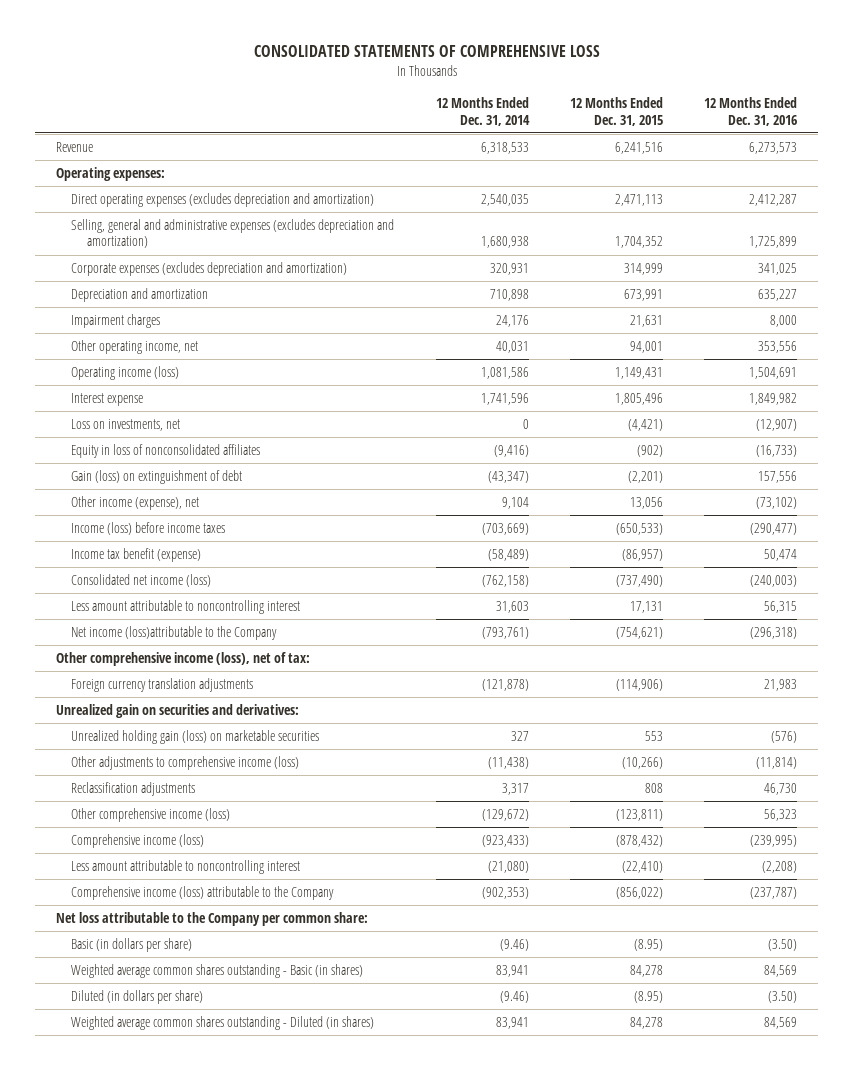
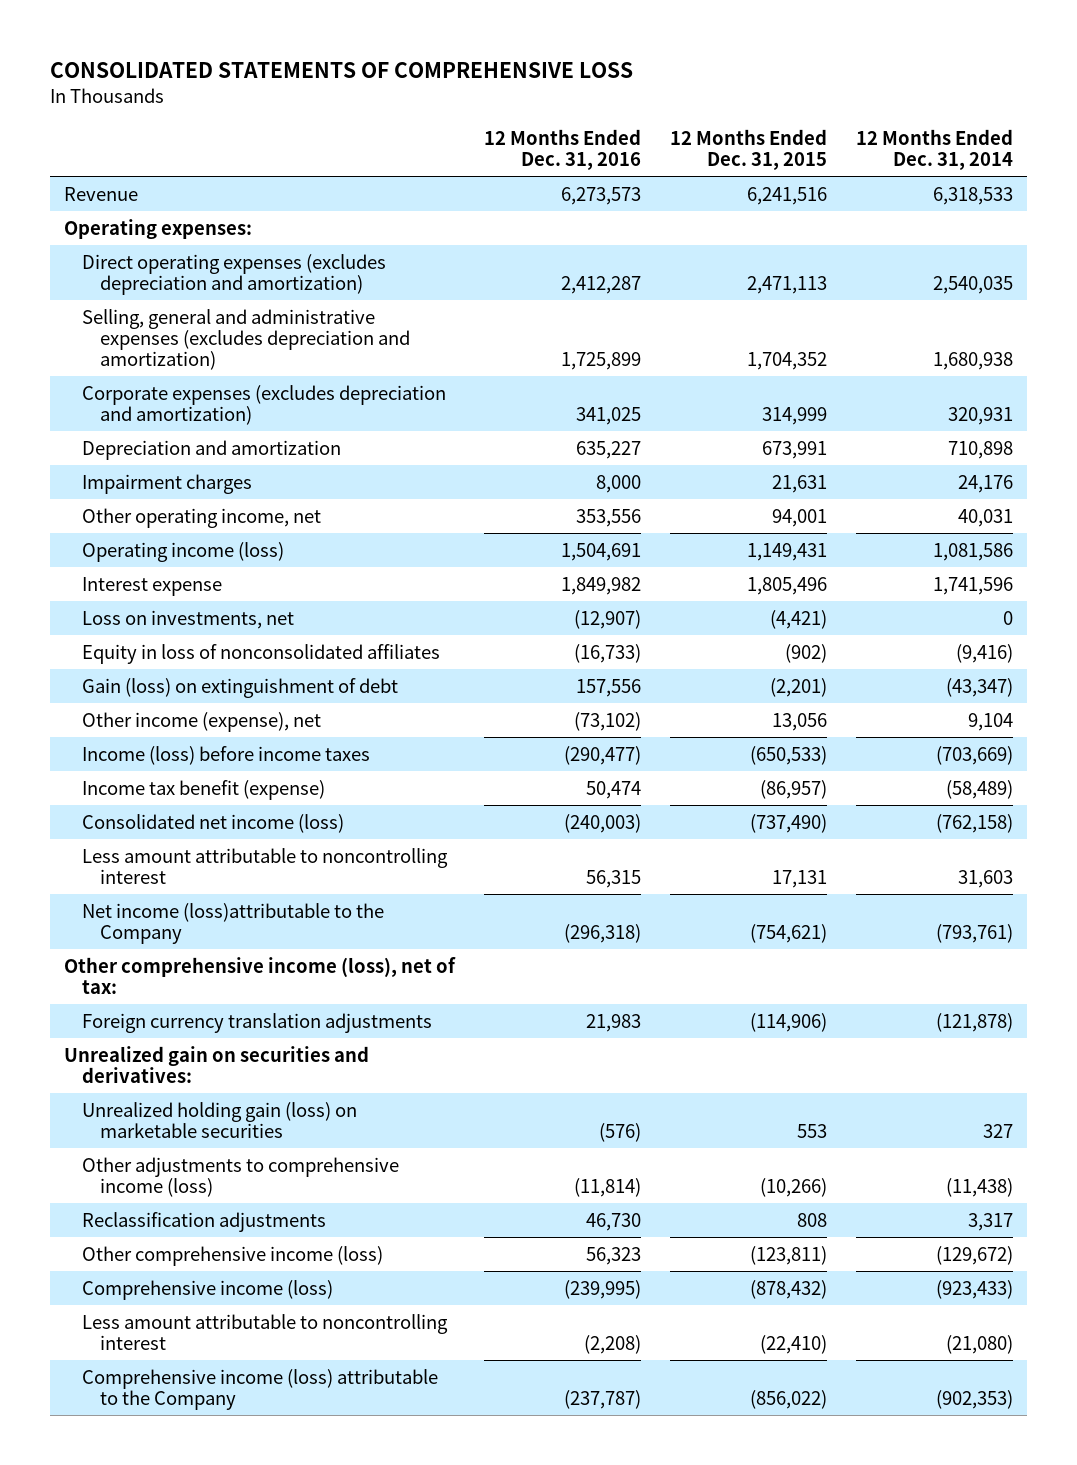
[56,912,369,927] Net loss attributable to the Company per common share: -> none
[71,938,193,953] Basic (in dollars per share) -> none
[71,964,364,979] Weighted average common shares outstanding - Basic (in shares) -> none
[71,990,204,1005] Diluted (in dollars per share) -> none
[71,1016,375,1031] Weighted average common shares outstanding - Diluted (in shares) -> none

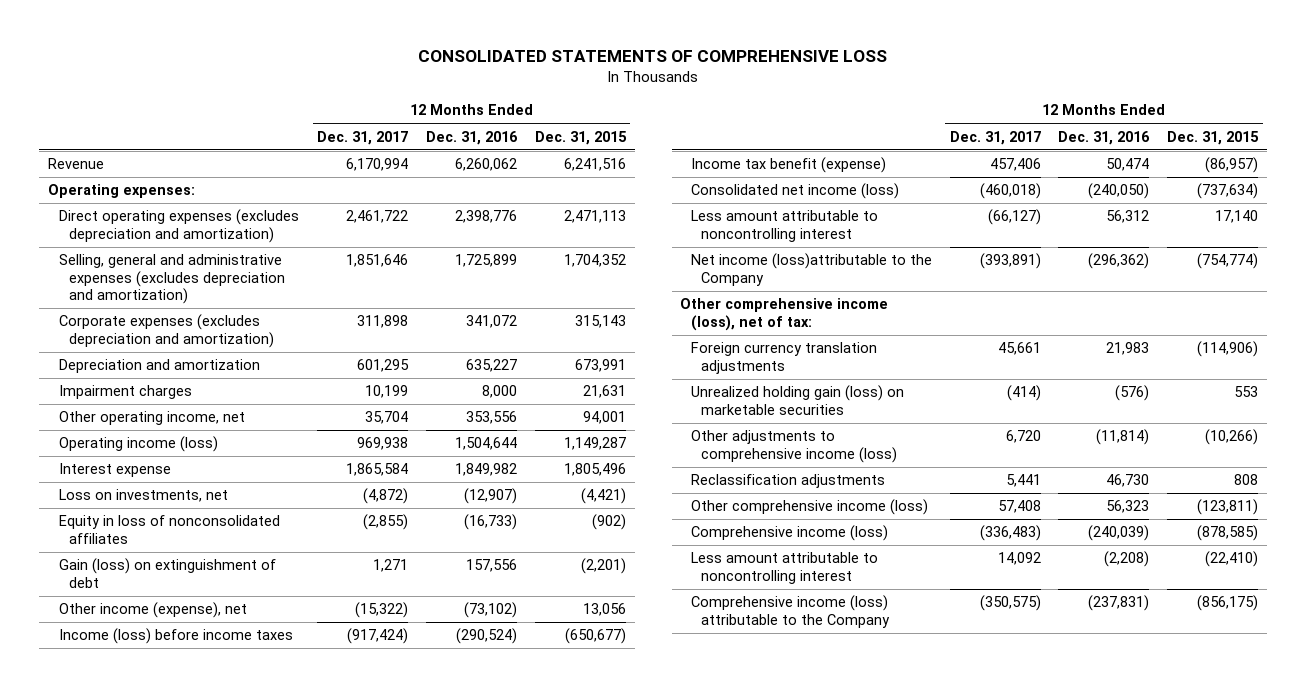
[855,128,1013,170] 12 Months Ended Dec. 31, 2014 -> none
none -> [317,130,409,145] Dec. 31, 2017
[561,186,642,205] 6,273,573 -> [455,158,518,172] 6,260,062
[561,275,642,294] 2,412,287 -> [455,210,518,224] 2,398,776
[576,406,642,425] 341,025 -> [466,315,518,329] 341,072
[761,406,827,425] 314,999 -> [574,315,626,329] 315,143
[561,542,642,561] 1,504,691 -> [455,437,518,451] 1,504,644
[746,542,827,561] 1,149,431 -> [563,437,626,451] 1,149,287
[564,745,642,765] (290,477) -> [456,628,518,645] (290,524)
[749,745,827,765] (650,533) -> [564,628,626,645] (650,677)
[564,813,642,833] (240,003) -> [1088,183,1150,200] (240,050)
[749,813,827,833] (737,490) -> [1197,183,1259,200] (737,634)
[586,869,642,888] 56,315 -> [1106,210,1150,224] 56,312
[771,869,827,888] 17,131 -> [1215,210,1259,224] 17,140
[564,923,642,943] (296,318) -> [1088,253,1150,270] (296,362)
[749,923,827,943] (754,621) -> [1197,253,1259,270] (754,774)
[64,1045,370,1083] Unrealized gain on securities and derivatives: -> none
[564,1279,642,1299] (239,995) -> [1088,525,1150,542] (240,039)
[749,1279,827,1299] (878,432) -> [1197,525,1259,542] (878,585)
[564,1389,642,1409] (237,787) -> [1088,595,1150,612] (237,831)
[749,1389,827,1409] (856,022) -> [1197,595,1259,612] (856,175)

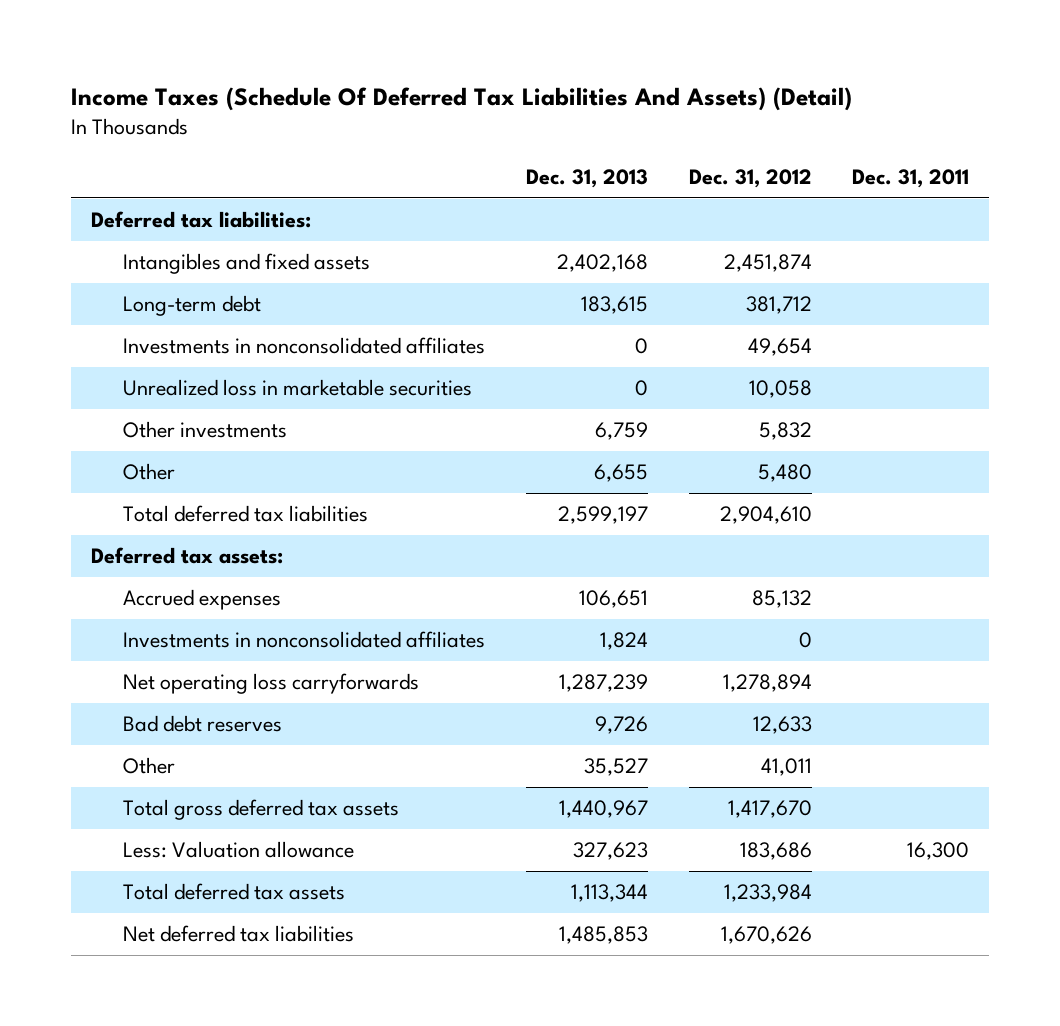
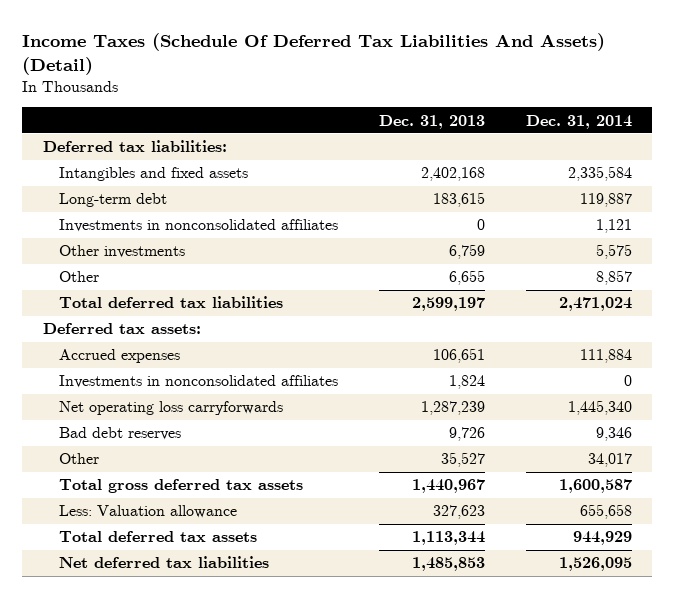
[688,169,812,189] Dec. 31, 2012 -> none
[852,169,970,189] Dec. 31, 2011 -> none
none -> [525,114,632,129] Dec. 31, 2014
[123,379,473,397] Unrealized loss in marketable securities -> none

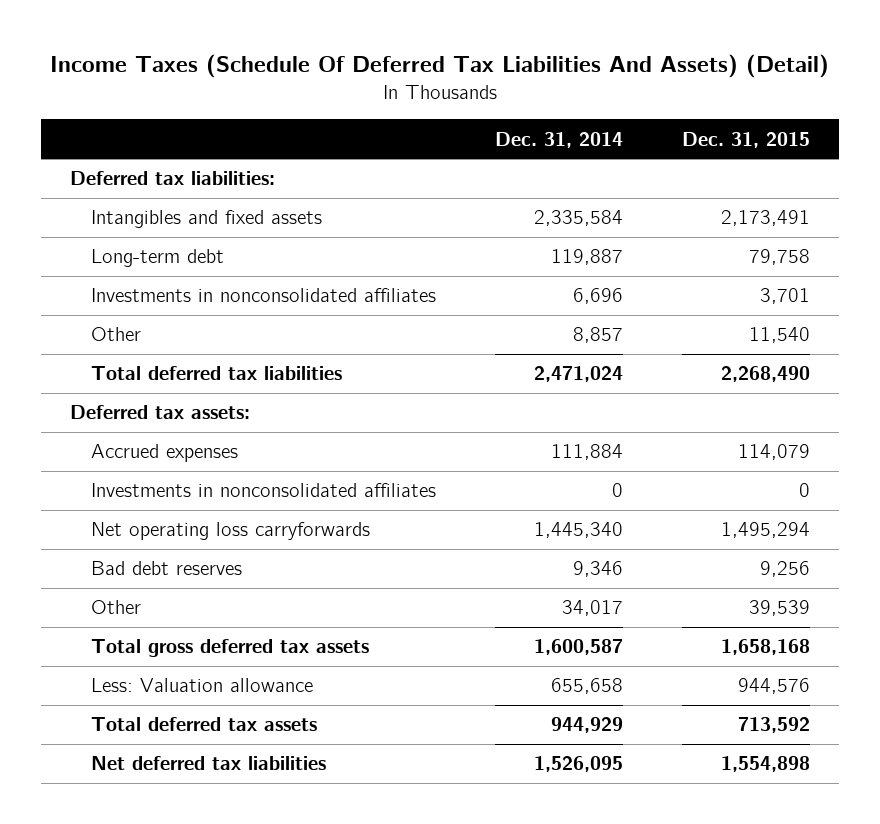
[378,114,485,129] Dec. 31, 2013 -> none
none -> [681,131,810,148] Dec. 31, 2015
[58,245,185,259] Other investments -> none
[595,219,632,234] 1,121 -> [573,288,624,305] 6,696

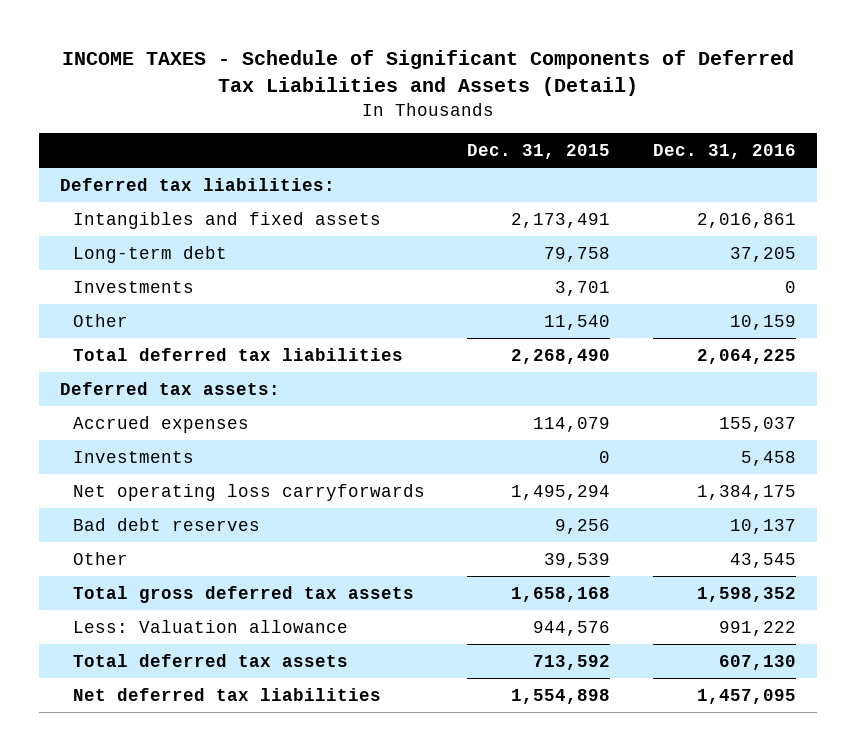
[50,54,830,79] Income Taxes (Schedule Of Deferred Tax Liabilities And Assets) (Detail) -> [61,50,794,97] INCOME TAXES - Schedule of Significant Components of Deferred Tax Liabilities and Assets (Detail)
[495,131,624,148] Dec. 31, 2014 -> none
none -> [652,143,796,159] Dec. 31, 2016
[91,288,437,303] Investments in nonconsolidated affiliates -> [72,280,194,293] Investments
[91,483,437,498] Investments in nonconsolidated affiliates -> none
none -> [72,450,194,463] Investments

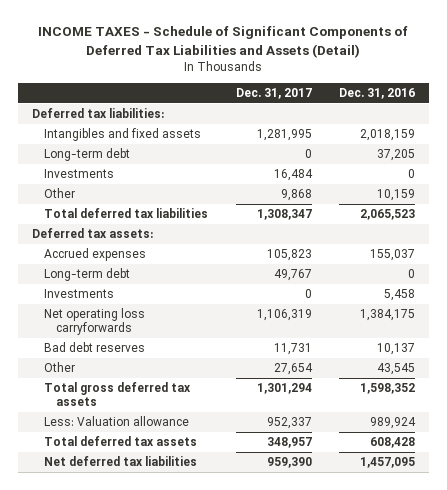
[467,143,611,159] Dec. 31, 2015 -> none
none -> [235,87,312,99] Dec. 31, 2017
[696,212,796,228] 2,016,861 -> [360,129,416,142] 2,018,159
[696,348,796,364] 2,064,225 -> [360,209,416,221] 2,065,523
none -> [44,268,131,282] Long-term debt
[718,620,796,636] 991,222 -> [370,417,417,430] 989,924
[718,654,796,670] 607,130 -> [370,437,416,449] 608,428

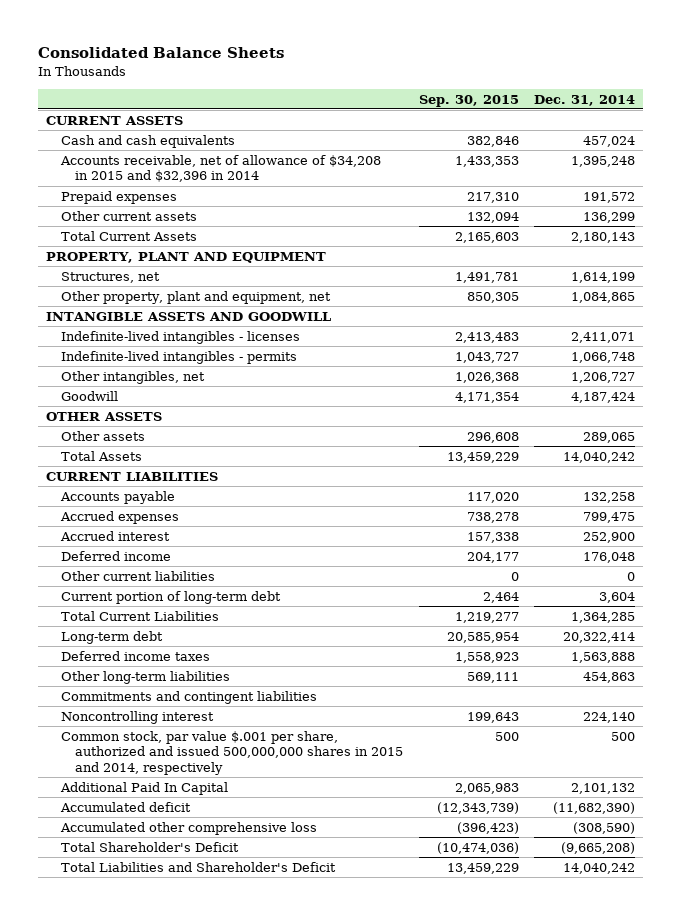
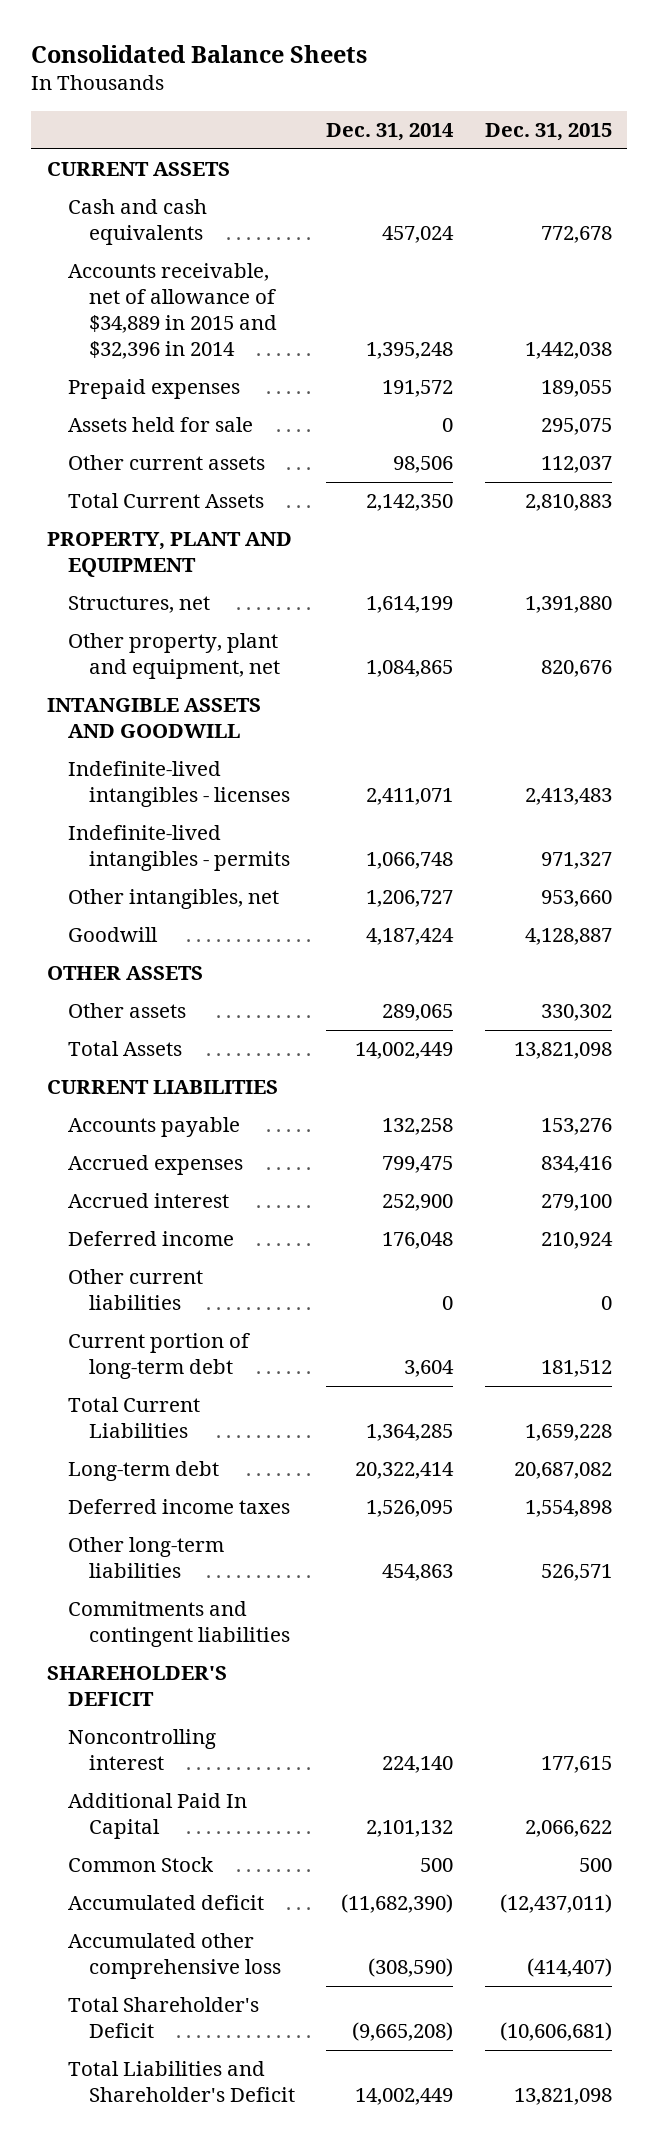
[418,94,519,107] Sep. 30, 2015 -> none
none -> [484,123,612,142] Dec. 31, 2015
[59,154,381,183] Accounts receivable, net of allowance of $34,208 in 2015 and $32,396 in 2014 -> [68,263,278,359] Accounts receivable, net of allowance of $34,889 in 2015 and $32,396 in 2014
none -> [68,417,254,433] Assets held for sale
[583,211,636,223] 136,299 -> [393,456,454,474] 98,506
[571,231,636,243] 2,180,143 -> [366,494,454,512] 2,142,350
[563,451,636,463] 14,040,242 -> [355,1042,454,1060] 14,002,449
[571,651,636,663] 1,563,888 -> [366,1500,454,1518] 1,526,095
none -> [46,1666,227,1707] SHAREHOLDER'S DEFICIT
[60,730,404,775] Common stock, par value $.001 per share, authorized and issued 500,000,000 shares in 2015 and 2014, respectively -> none
none -> [68,1857,215,1873] Common Stock
[563,862,636,874] 14,040,242 -> [355,2088,454,2106] 14,002,449

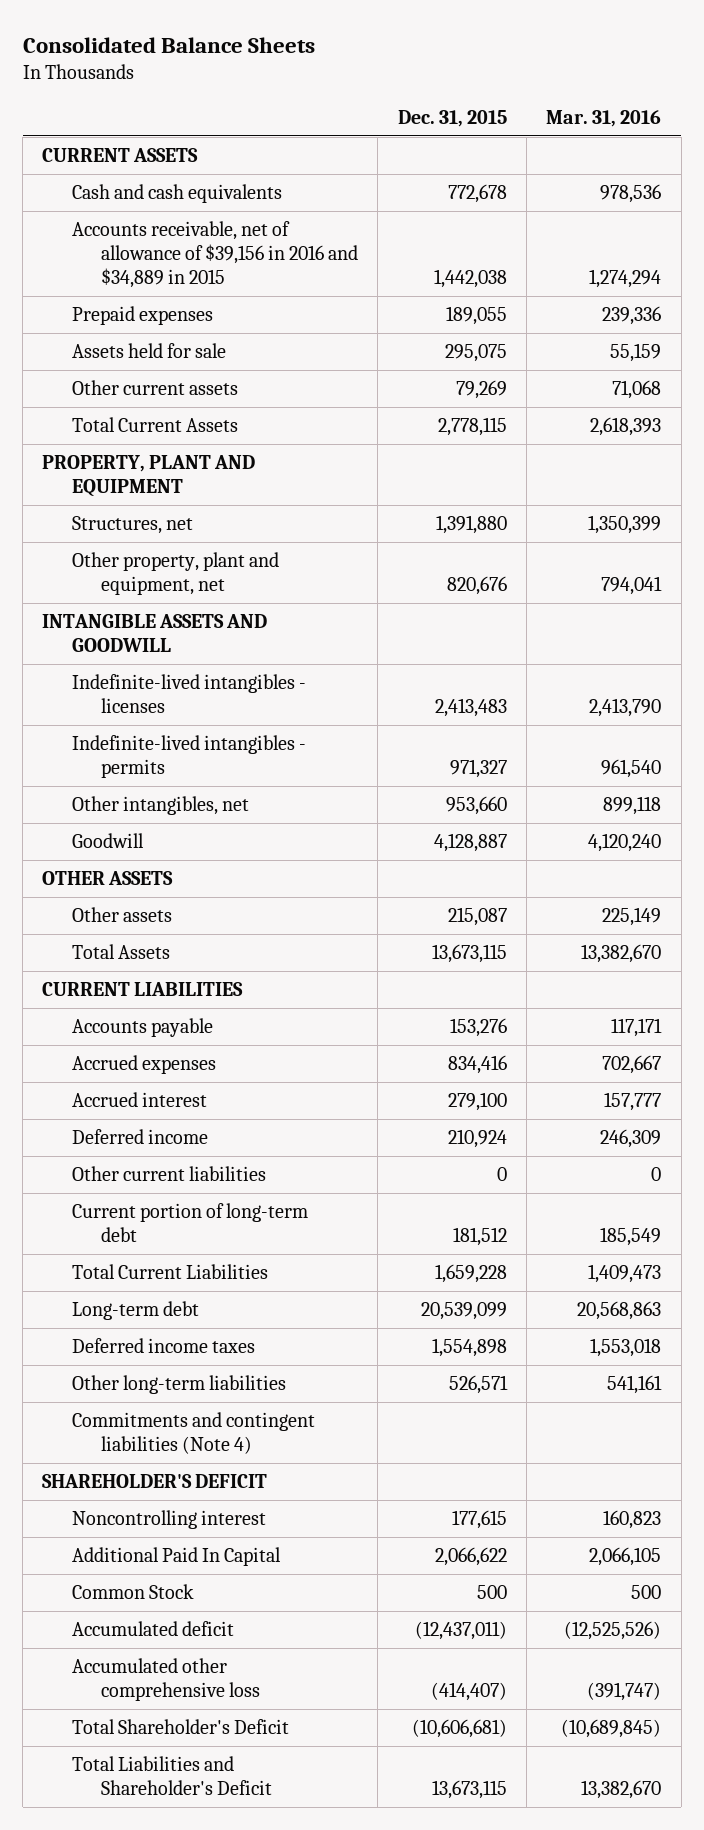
[326,123,455,142] Dec. 31, 2014 -> none
none -> [546,109,662,127] Mar. 31, 2016
[68,263,278,359] Accounts receivable, net of allowance of $34,889 in 2015 and $32,396 in 2014 -> [71,221,358,289] Accounts receivable, net of allowance of $39,156 in 2016 and $34,889 in 2015
[540,456,612,474] 112,037 -> [455,380,507,400] 79,269
[524,494,612,512] 2,810,883 -> [437,417,507,437] 2,778,115
[540,1004,612,1022] 330,302 -> [447,907,507,927] 215,087
[513,1042,612,1060] 13,821,098 -> [431,944,507,964] 13,673,115
[513,1462,612,1480] 20,687,082 -> [420,1302,507,1321] 20,539,099
[68,1601,291,1648] Commitments and contingent liabilities -> [71,1412,315,1455] Commitments and contingent liabilities (Note 4)
[513,2088,612,2106] 13,821,098 -> [431,1780,507,1800] 13,673,115

